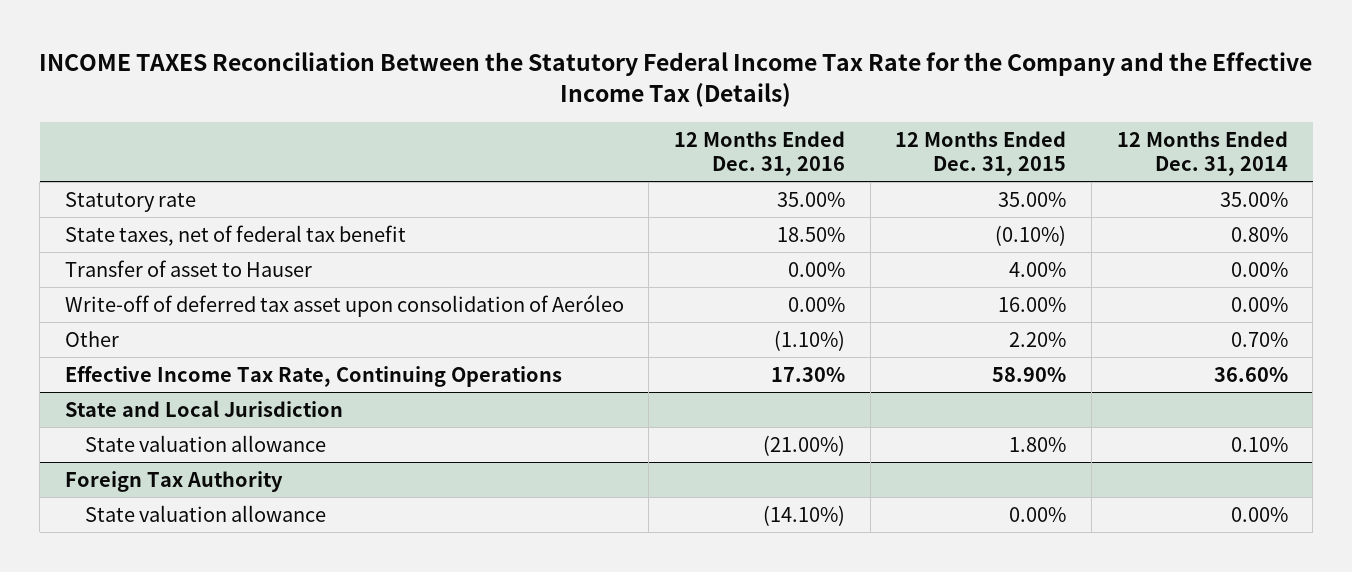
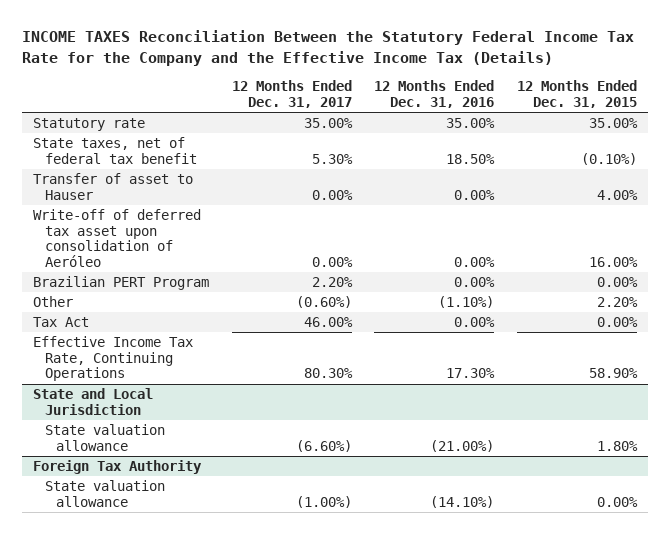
[1116,130,1288,176] 12 Months Ended Dec. 31, 2014 -> none
none -> [231,80,352,108] 12 Months Ended Dec. 31, 2017
none -> [32,276,209,291] Brazilian PERT Program
none -> [32,317,89,328] Tax Act

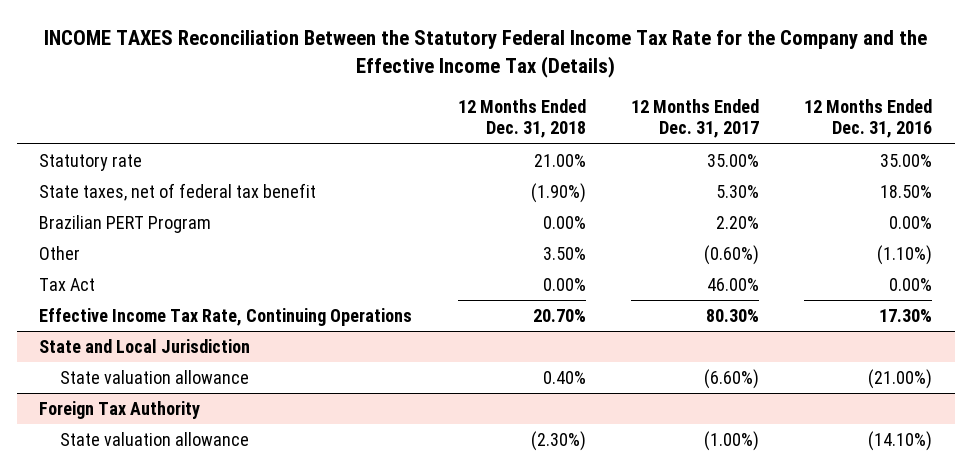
[516,80,637,108] 12 Months Ended Dec. 31, 2015 -> none
none -> [457,98,586,139] 12 Months Ended Dec. 31, 2018
[32,173,193,200] Transfer of asset to Hauser -> none
[32,209,201,267] Write-off of deferred tax asset upon consolidation of Aeróleo -> none

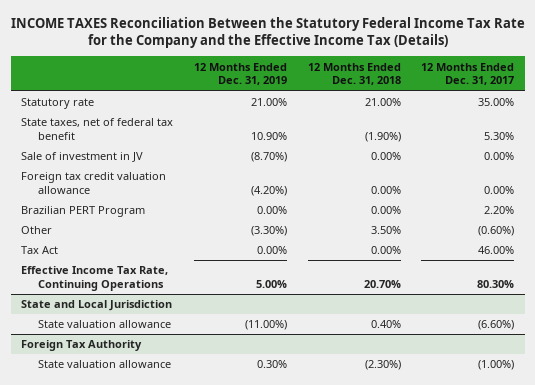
[804,98,933,139] 12 Months Ended Dec. 31, 2016 -> none
none -> [193,62,287,86] 12 Months Ended Dec. 31, 2019
none -> [20,152,143,163] Sale of investment in JV
none -> [20,172,166,195] Foreign tax credit valuation allowance

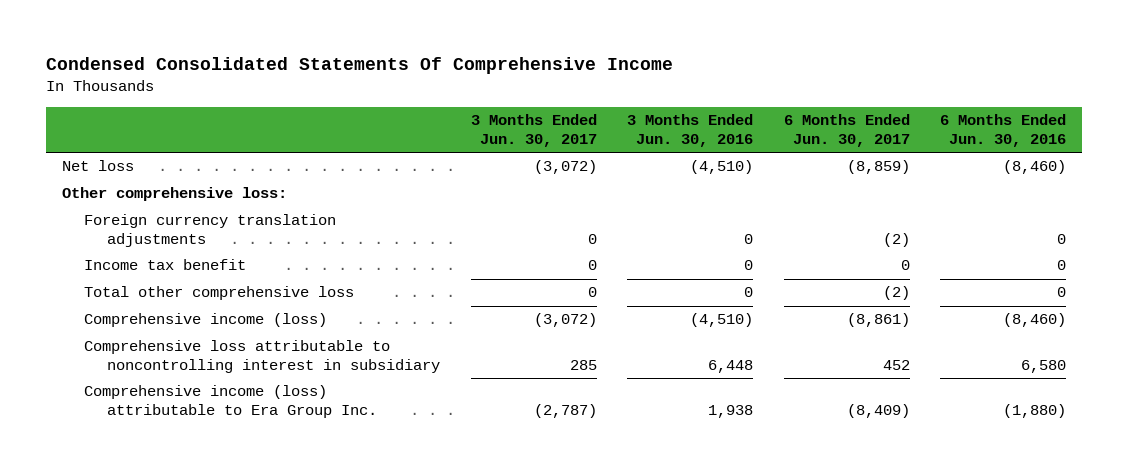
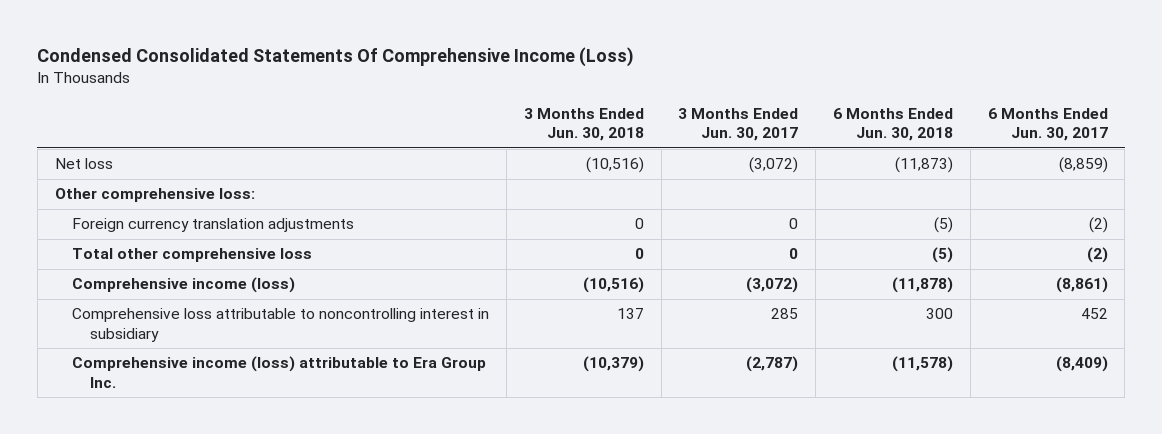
[46,57,674,75] Condensed Consolidated Statements Of Comprehensive Income -> [37,46,635,67] Condensed Consolidated Statements Of Comprehensive Income (Loss)
[627,114,754,147] 3 Months Ended Jun. 30, 2016 -> none
[940,114,1067,147] 6 Months Ended Jun. 30, 2016 -> none
none -> [523,107,644,142] 3 Months Ended Jun. 30, 2018
none -> [832,107,953,142] 6 Months Ended Jun. 30, 2018
[84,259,247,271] Income tax benefit -> none

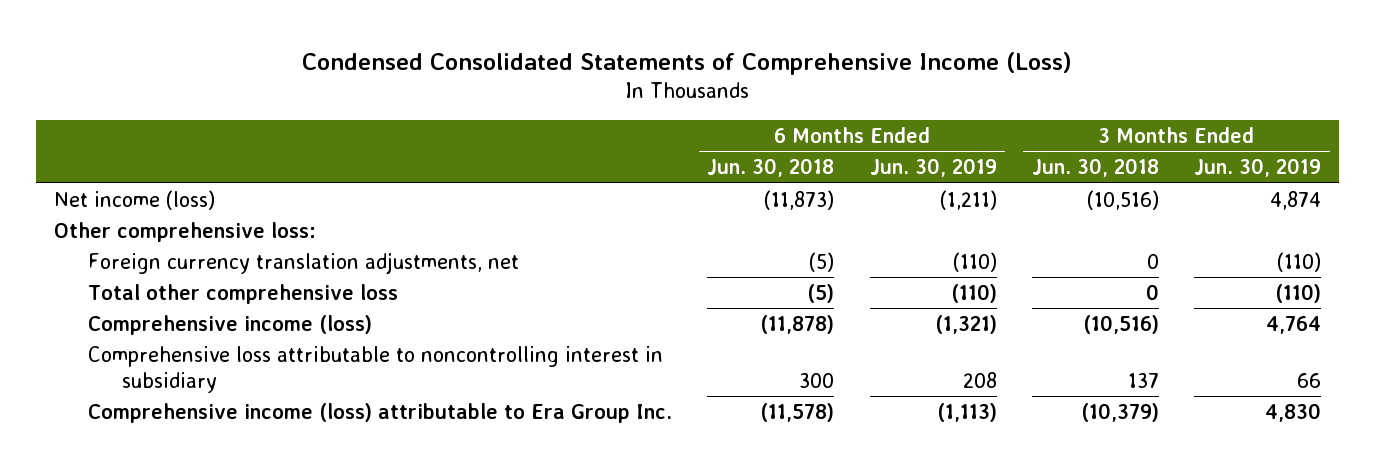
[37,46,635,67] Condensed Consolidated Statements Of Comprehensive Income (Loss) -> [302,51,1073,75] Condensed Consolidated Statements of Comprehensive Income (Loss)
[678,107,799,142] 3 Months Ended Jun. 30, 2017 -> none
[987,107,1108,142] 6 Months Ended Jun. 30, 2017 -> none
none -> [869,158,997,178] Jun. 30, 2019
none -> [1194,158,1322,178] Jun. 30, 2019
[54,158,113,170] Net loss -> [53,190,215,211] Net income (loss)
[72,218,355,233] Foreign currency translation adjustments -> [88,252,520,275] Foreign currency translation adjustments, net

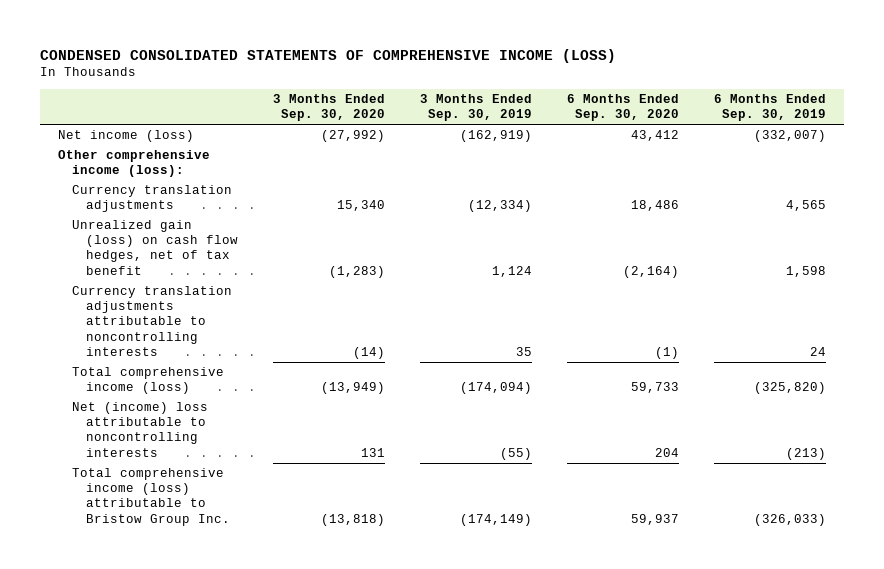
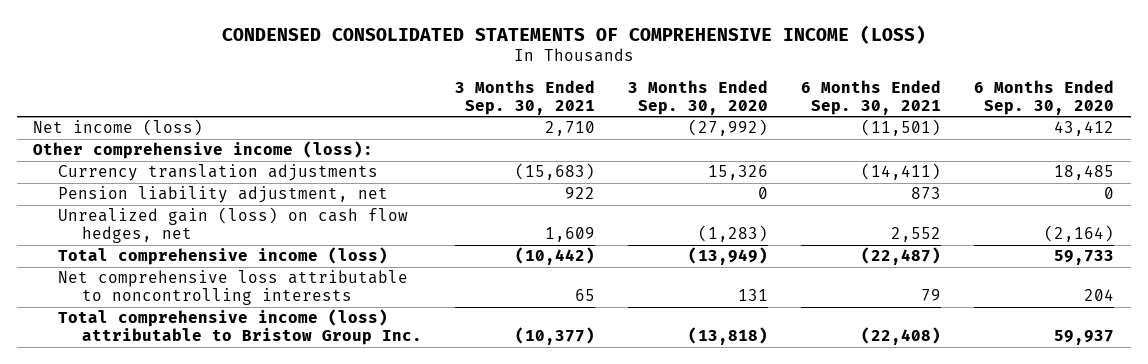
[420,94,533,122] 3 Months Ended Sep. 30, 2019 -> none
[714,94,827,122] 6 Months Ended Sep. 30, 2019 -> none
none -> [455,79,596,115] 3 Months Ended Sep. 30, 2021
none -> [801,79,942,115] 6 Months Ended Sep. 30, 2021
[71,286,232,356] Currency translation adjustments attributable to noncontrolling interests -> none
[337,200,386,212] 15,340 -> [708,165,769,181] 15,326
[631,200,680,212] 18,486 -> [1054,165,1115,181] 18,485
none -> [57,186,388,204] Pension liability adjustment, net
[71,220,239,275] Unrealized gain (loss) on cash flow hedges, net of tax benefit -> [57,207,408,244] Unrealized gain (loss) on cash flow hedges, net
[71,402,208,457] Net (income) loss attributable to noncontrolling interests -> [57,270,408,306] Net comprehensive loss attributable to noncontrolling interests

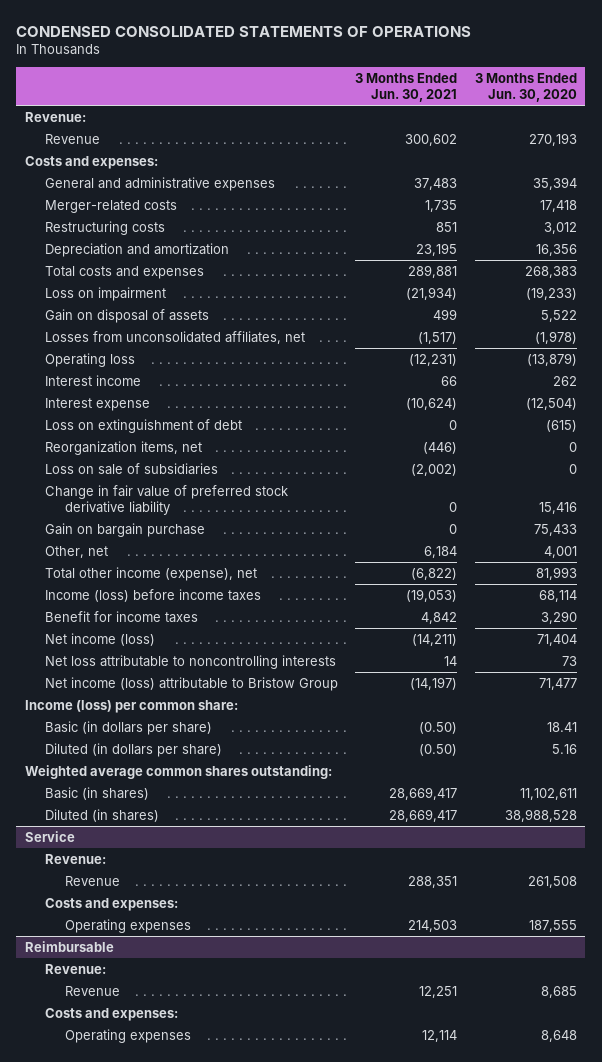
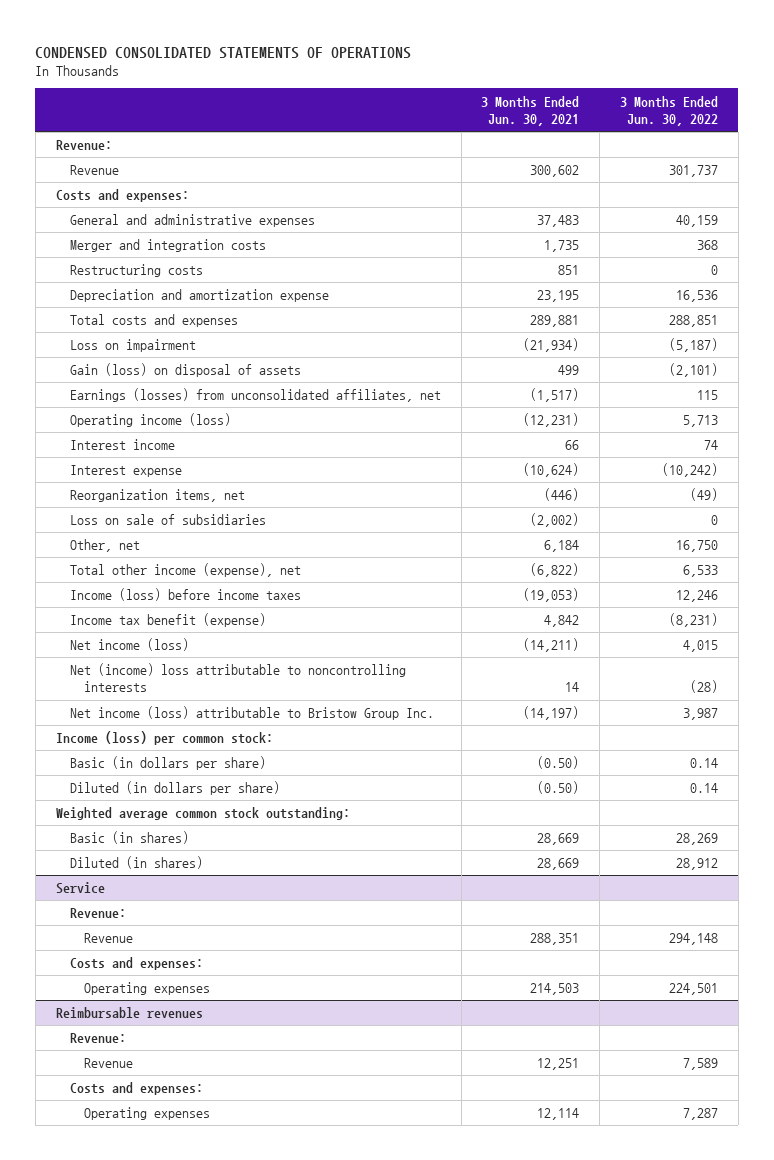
[474,72,577,103] 3 Months Ended Jun. 30, 2020 -> none
none -> [619,95,718,126] 3 Months Ended Jun. 30, 2022
[44,199,177,213] Merger-related costs -> [69,239,266,253] Merger and integration costs
[44,242,229,257] Depreciation and amortization -> [69,289,329,303] Depreciation and amortization expense
[44,308,209,323] Gain on disposal of assets -> [69,363,301,378] Gain (loss) on disposal of assets
[44,330,305,344] Losses from unconsolidated affiliates, net -> [69,388,441,403] Earnings (losses) from unconsolidated affiliates, net
[44,352,135,367] Operating loss -> [69,413,231,428] Operating income (loss)
[44,418,242,433] Loss on extinguishment of debt -> none
[44,484,288,515] Change in fair value of preferred stock derivative liability -> none
[44,522,205,537] Gain on bargain purchase -> none
[44,610,198,623] Benefit for income taxes -> [69,613,266,628] Income tax benefit (expense)
[44,654,336,669] Net loss attributable to noncontrolling interests -> [69,663,406,693] Net (income) loss attributable to noncontrolling interests
[44,676,338,691] Net income (loss) attributable to Bristow Group -> [69,706,434,721] Net income (loss) attributable to Bristow Group Inc.
[24,699,238,713] Income (loss) per common share: -> [55,731,273,746] Income (loss) per common stock:
[24,764,332,779] Weighted average common shares outstanding: -> [55,807,350,821] Weighted average common stock outstanding:
[389,786,458,800] 28,669,417 -> [537,833,580,846] 28,669
[389,808,458,822] 28,669,417 -> [537,858,580,871] 28,669
[24,940,114,952] Reimbursable -> [55,1007,203,1019] Reimbursable revenues

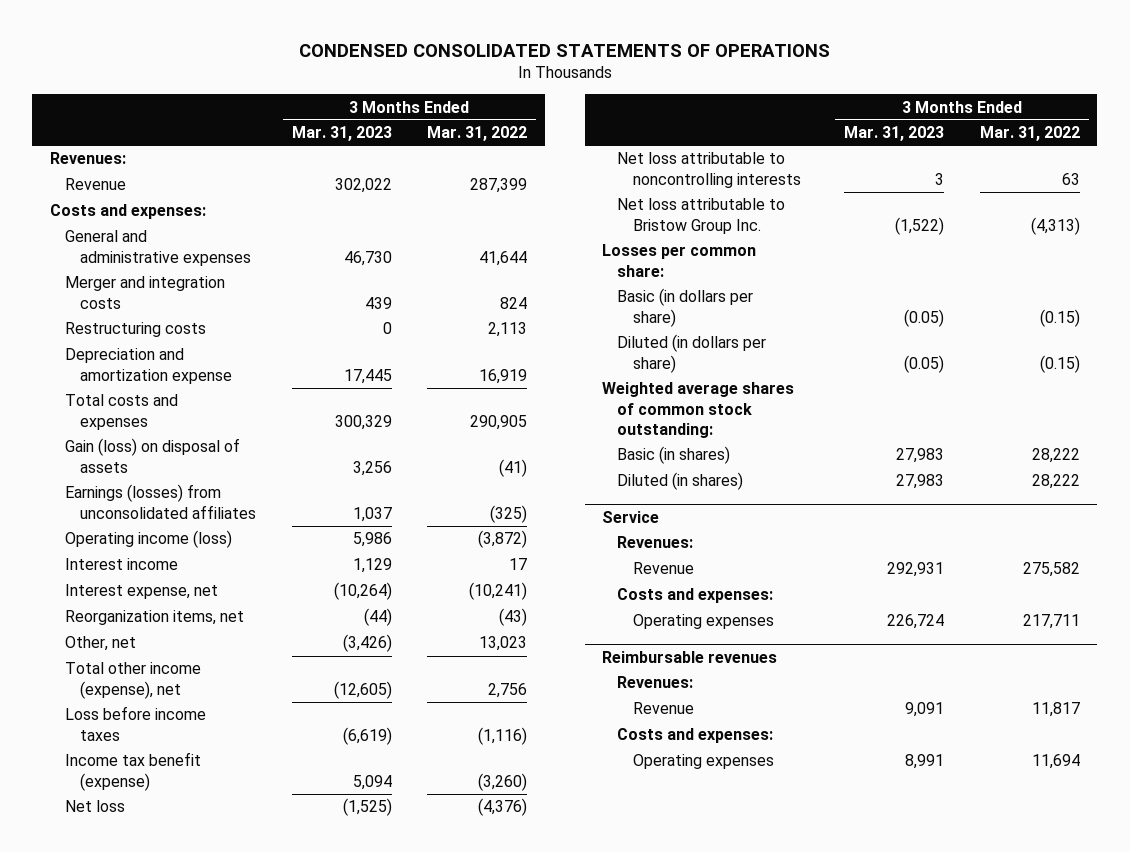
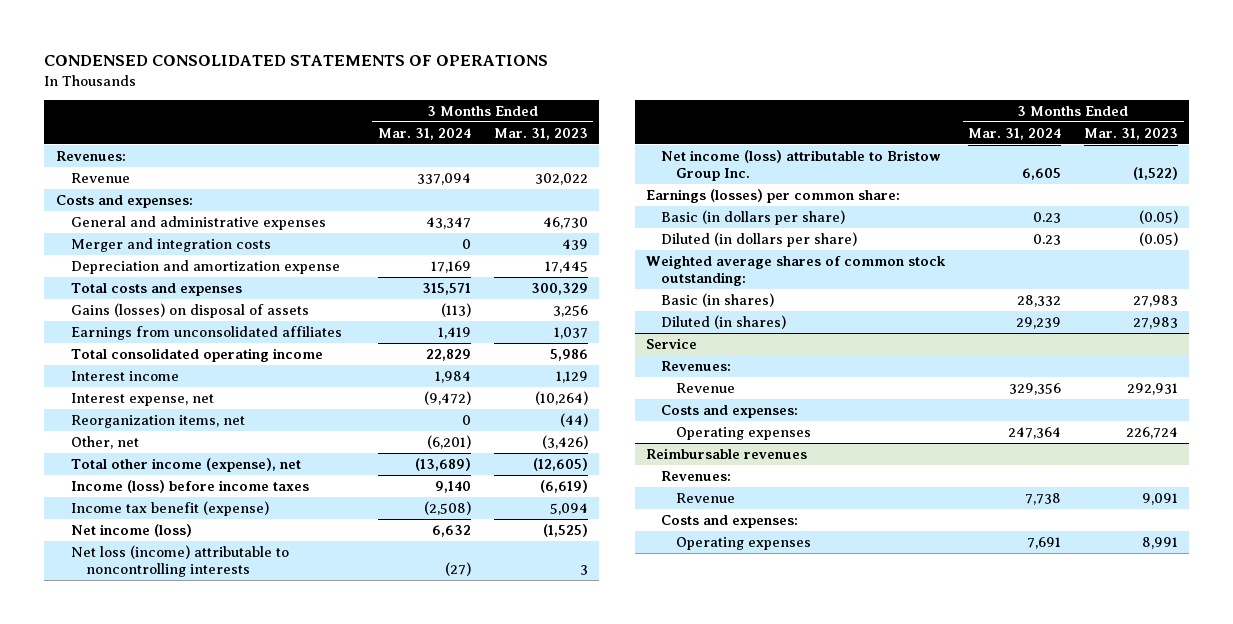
[427,126,528,142] Mar. 31, 2022 -> none
none -> [378,127,472,140] Mar. 31, 2024
[64,322,206,338] Restructuring costs -> none
[64,438,240,473] Gain (loss) on disposal of assets -> [70,302,309,318] Gains (losses) on disposal of assets
[64,484,256,519] Earnings (losses) from unconsolidated affiliates -> [70,325,342,340] Earnings from unconsolidated affiliates
[64,530,232,549] Operating income (loss) -> [70,347,323,362] Total consolidated operating income
[64,706,206,741] Loss before income taxes -> [70,479,309,493] Income (loss) before income taxes
[64,800,125,813] Net loss -> [70,523,192,537] Net income (loss)
[617,152,801,188] Net loss attributable to noncontrolling interests -> [70,544,289,577] Net loss (income) attributable to noncontrolling interests
[617,198,786,234] Net loss attributable to Bristow Group Inc. -> [660,149,941,181] Net income (loss) attributable to Bristow Group Inc.
[602,244,757,277] Losses per common share: -> [645,188,900,203] Earnings (losses) per common share:

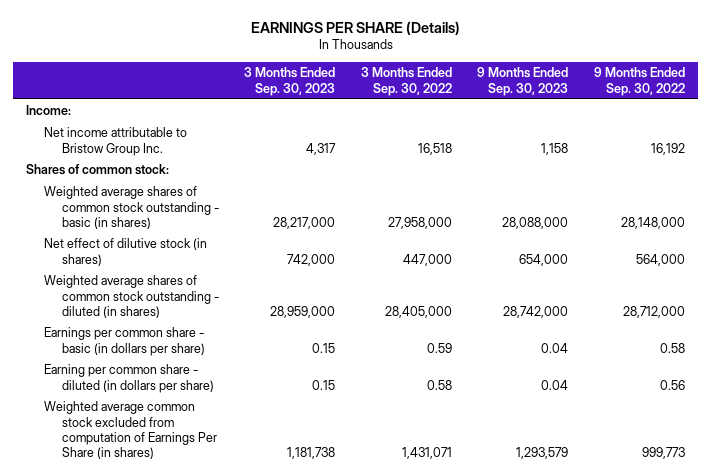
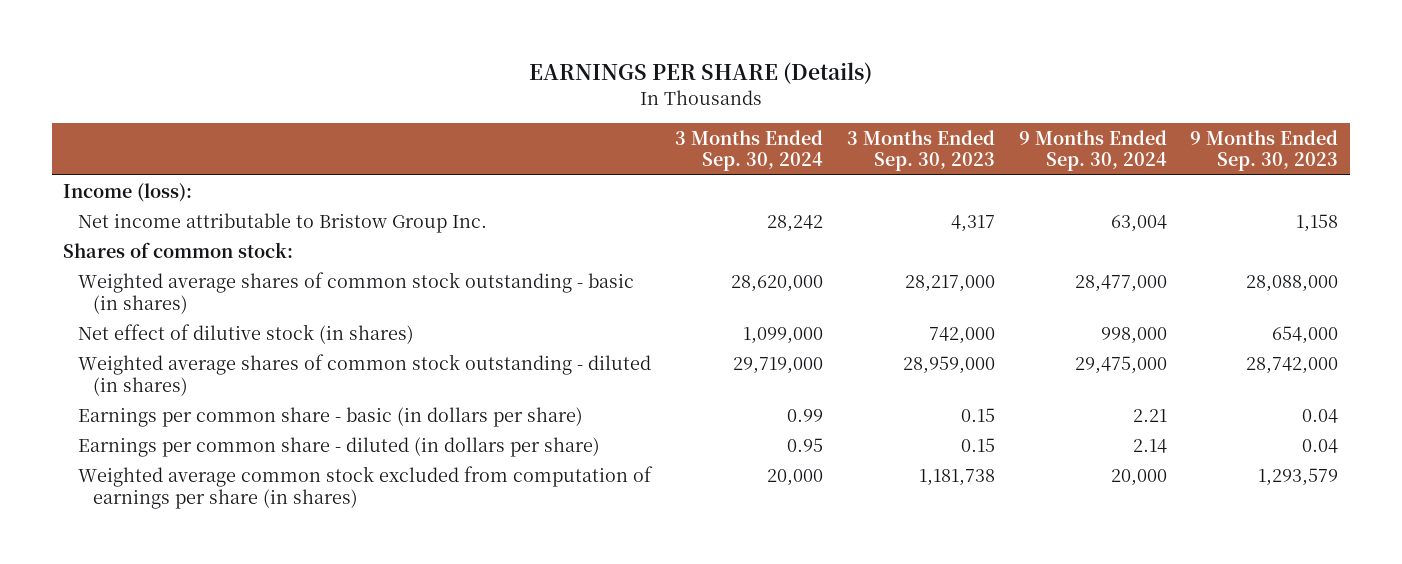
[360,67,452,96] 3 Months Ended Sep. 30, 2022 -> none
[594,67,686,96] 9 Months Ended Sep. 30, 2022 -> none
none -> [675,129,824,172] 3 Months Ended Sep. 30, 2024
none -> [1018,129,1167,172] 9 Months Ended Sep. 30, 2024
[26,105,72,116] Income: -> [63,182,193,202] Income (loss):
[43,364,214,393] Earning per common share - diluted (in dollars per share) -> [78,436,601,457] Earnings per common share - diluted (in dollars per share)
[43,401,217,460] Weighted average common stock excluded from computation of Earnings Per Share (in shares) -> [78,465,654,509] Weighted average common stock excluded from computation of earnings per share (in shares)

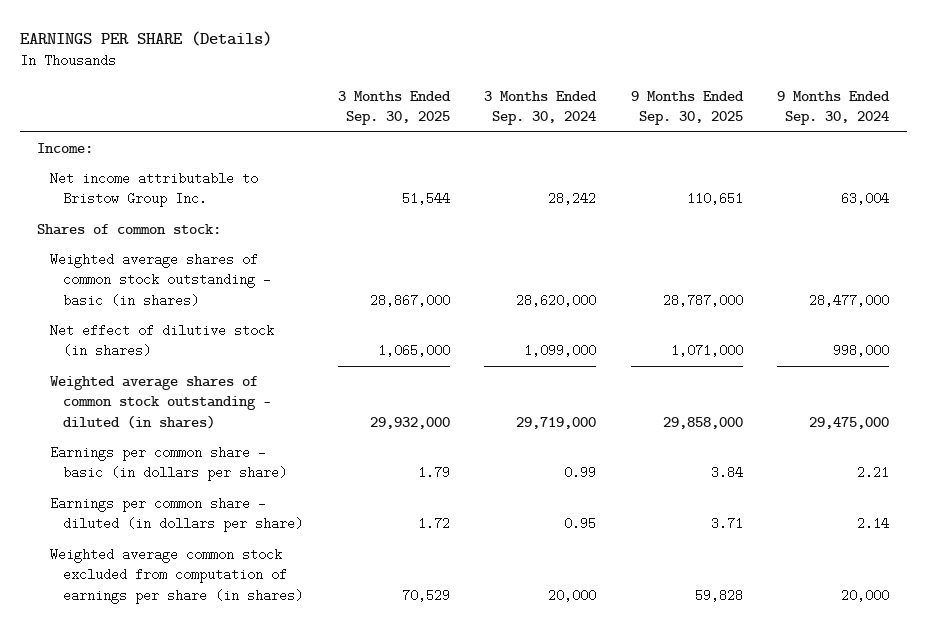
[846,129,995,172] 3 Months Ended Sep. 30, 2023 -> none
[1190,129,1339,172] 9 Months Ended Sep. 30, 2023 -> none
none -> [337,90,451,126] 3 Months Ended Sep. 30, 2025
none -> [630,90,744,126] 9 Months Ended Sep. 30, 2025
[63,182,193,202] Income (loss): -> [36,142,93,153] Income:

